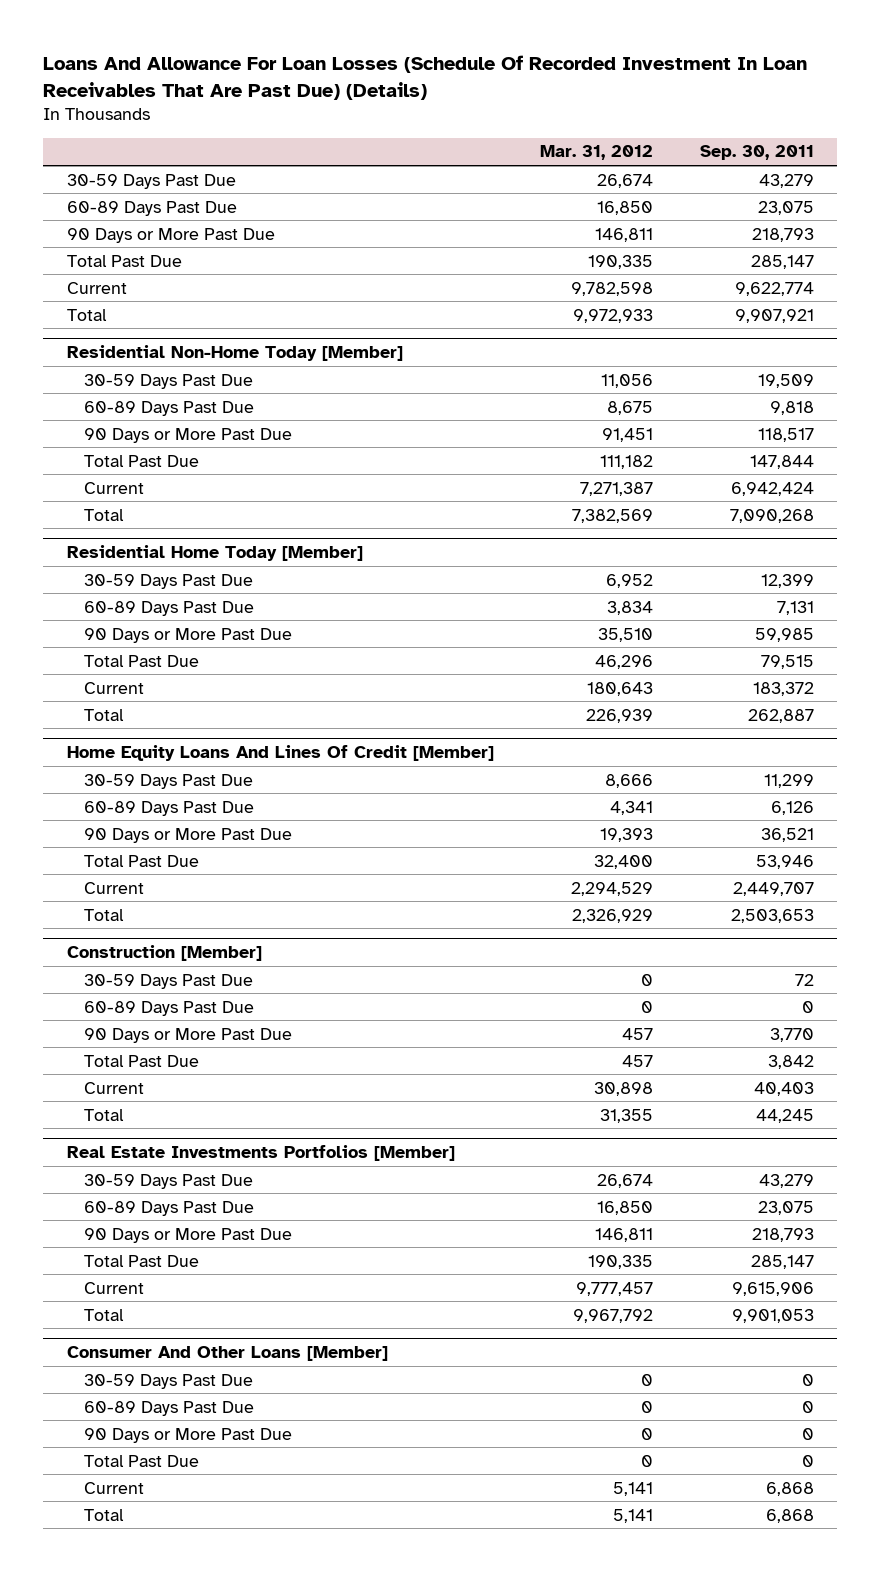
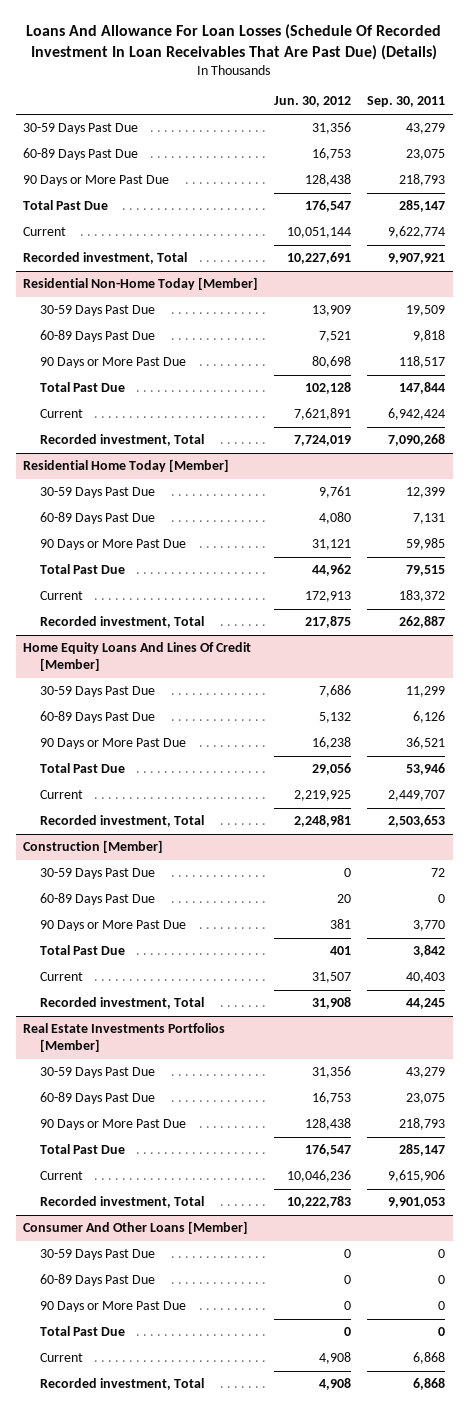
[540,145,654,161] Mar. 31, 2012 -> none
none -> [274,96,352,108] Jun. 30, 2012
[66,308,107,321] Total -> [23,252,188,265] Recorded investment, Total
[83,508,124,521] Total -> [40,434,205,447] Recorded investment, Total
[83,708,124,721] Total -> [40,616,205,629] Recorded investment, Total
[83,908,124,921] Total -> [40,815,205,828] Recorded investment, Total
[83,1108,124,1121] Total -> [40,997,205,1010] Recorded investment, Total
[83,1308,124,1321] Total -> [40,1196,205,1209] Recorded investment, Total
[83,1508,124,1521] Total -> [40,1378,205,1391] Recorded investment, Total

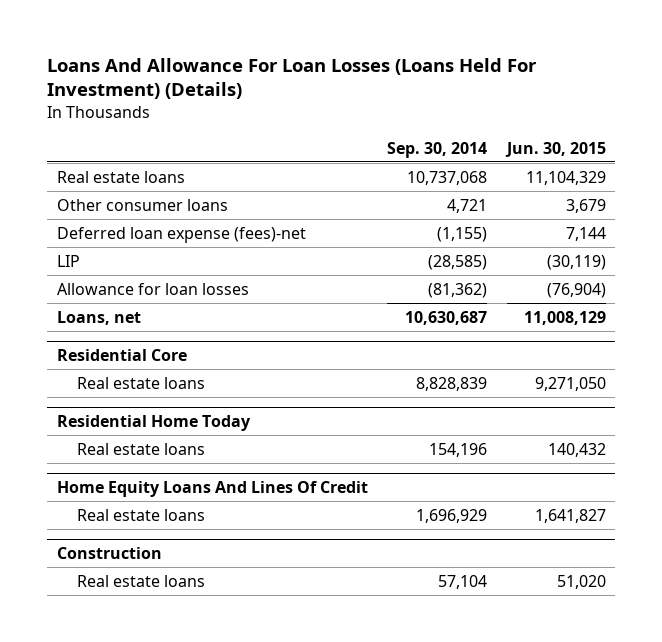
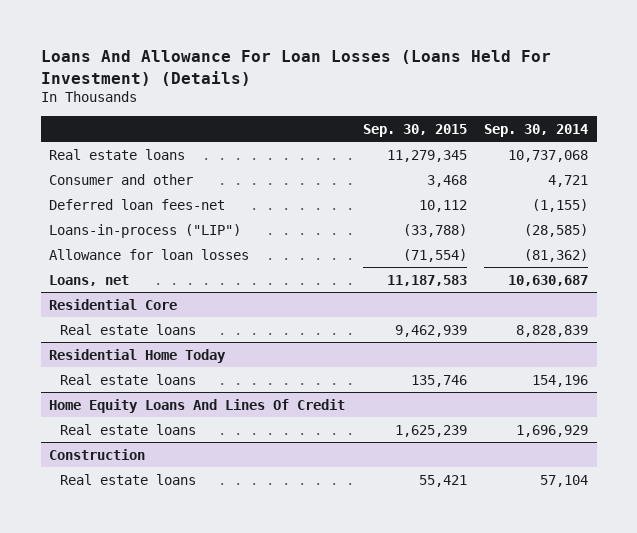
[504,141,606,157] Jun. 30, 2015 -> none
none -> [362,123,467,137] Sep. 30, 2015
[56,198,228,211] Other consumer loans -> [49,173,194,185] Consumer and other
[56,226,306,243] Deferred loan expense (fees)-net -> [49,198,226,210] Deferred loan fees-net
[56,254,80,267] LIP -> [49,223,242,238] Loans-in-process ("LIP")

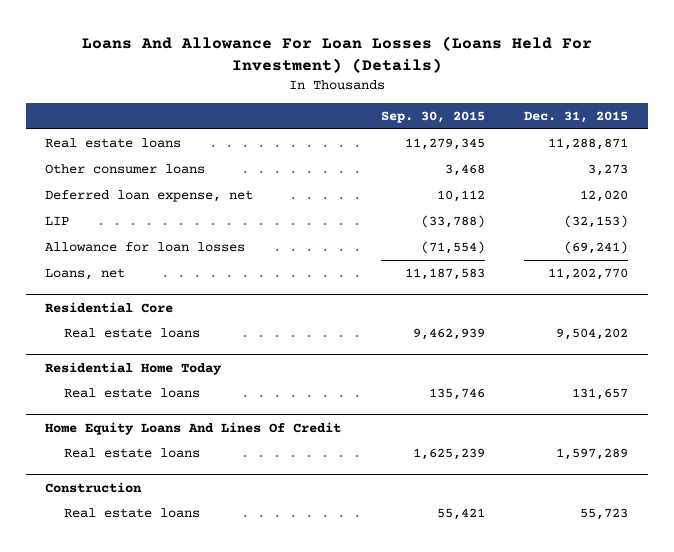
[484,123,589,137] Sep. 30, 2014 -> none
none -> [524,111,629,124] Dec. 31, 2015
[49,173,194,185] Consumer and other -> [45,164,206,175] Other consumer loans
[49,198,226,210] Deferred loan fees-net -> [45,190,254,203] Deferred loan expense, net
[49,223,242,238] Loans-in-process ("LIP") -> [45,216,70,226] LIP

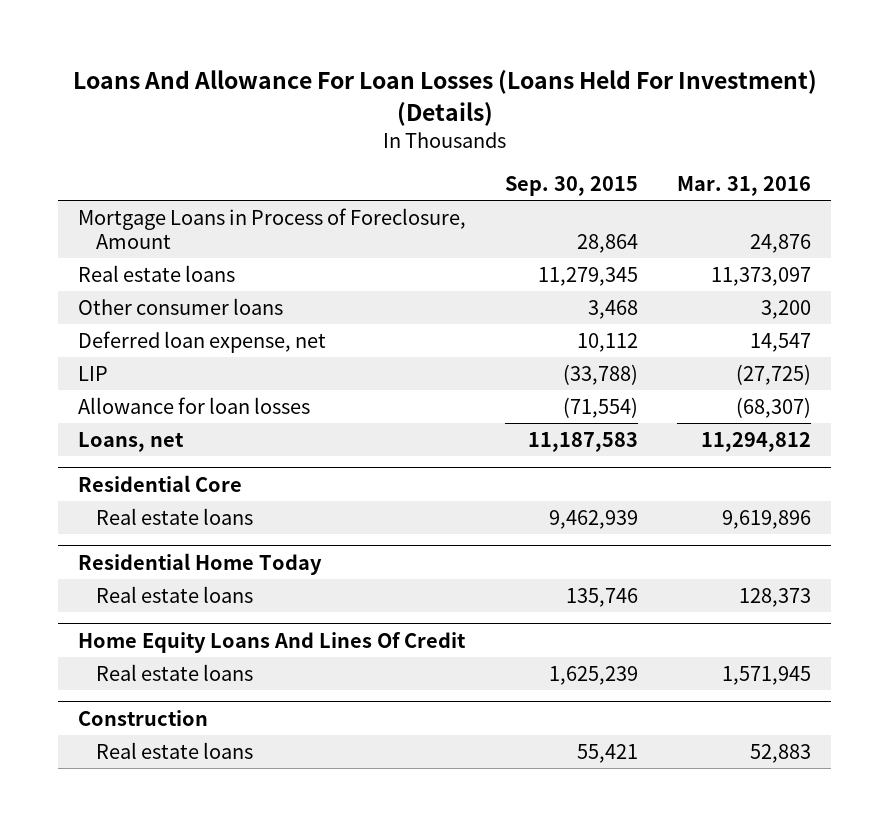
[524,111,629,124] Dec. 31, 2015 -> none
none -> [677,176,812,197] Mar. 31, 2016
none -> [77,207,466,249] Mortgage Loans in Process of Foreclosure, Amount

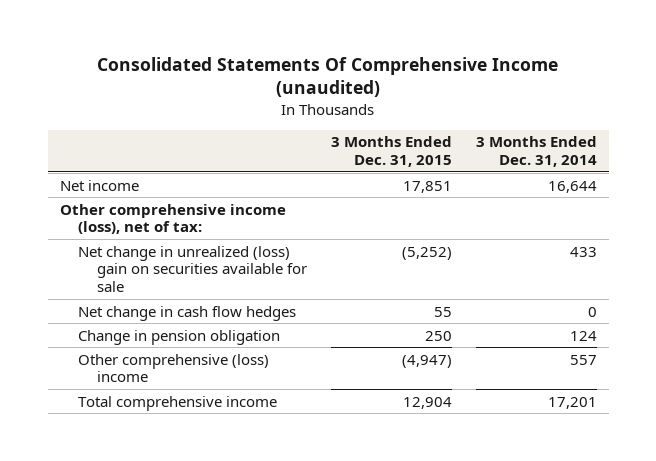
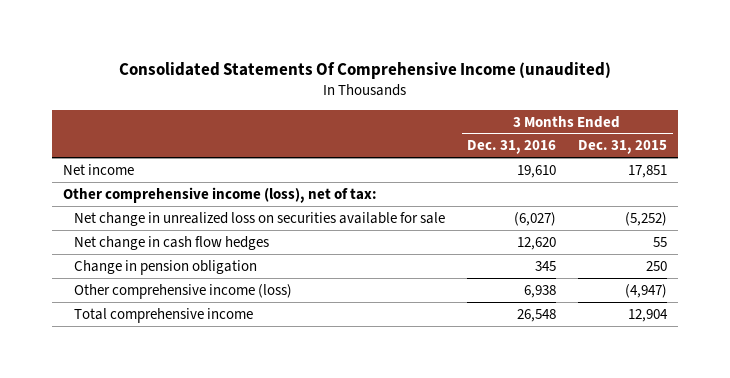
[475,136,597,168] 3 Months Ended Dec. 31, 2014 -> none
none -> [467,140,557,155] Dec. 31, 2016
[78,245,308,293] Net change in unrealized (loss) gain on securities available for sale -> [74,211,446,226] Net change in unrealized loss on securities available for sale
[78,353,270,383] Other comprehensive (loss) income -> [74,283,293,299] Other comprehensive income (loss)

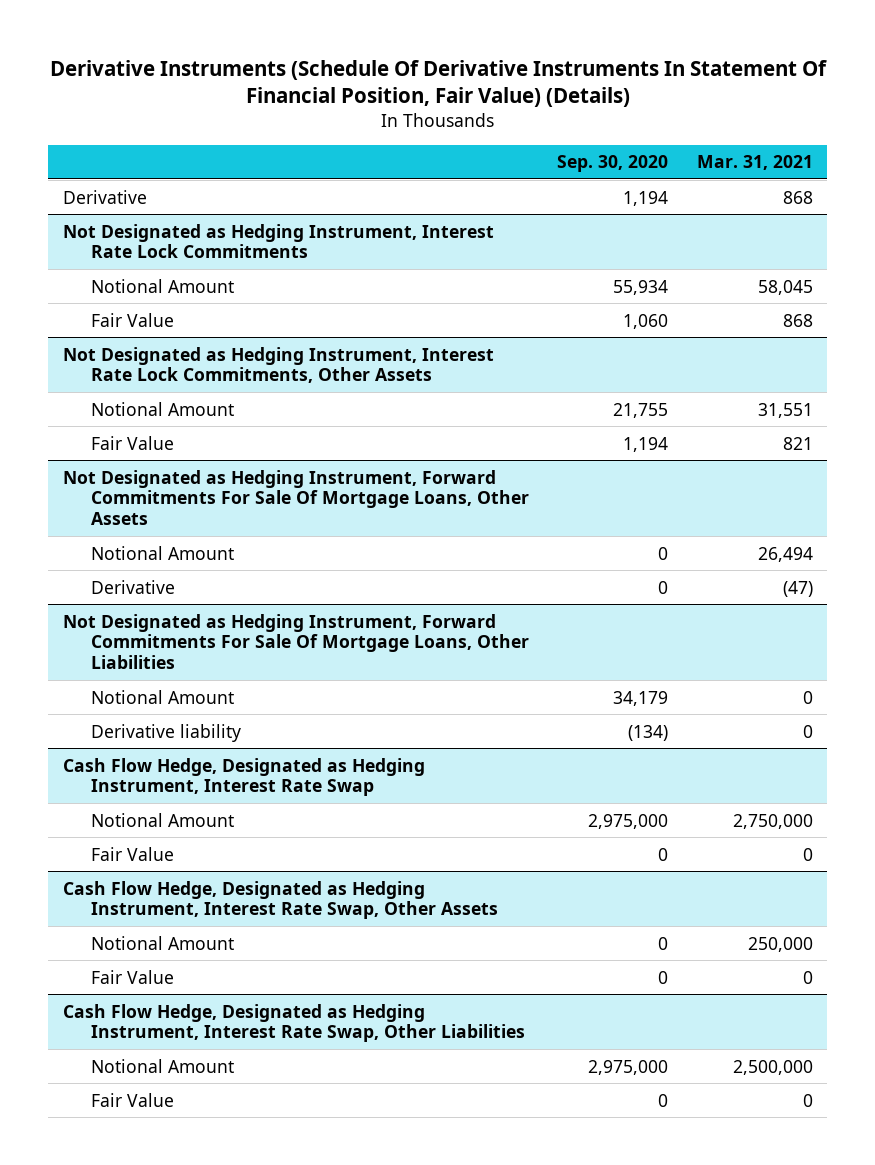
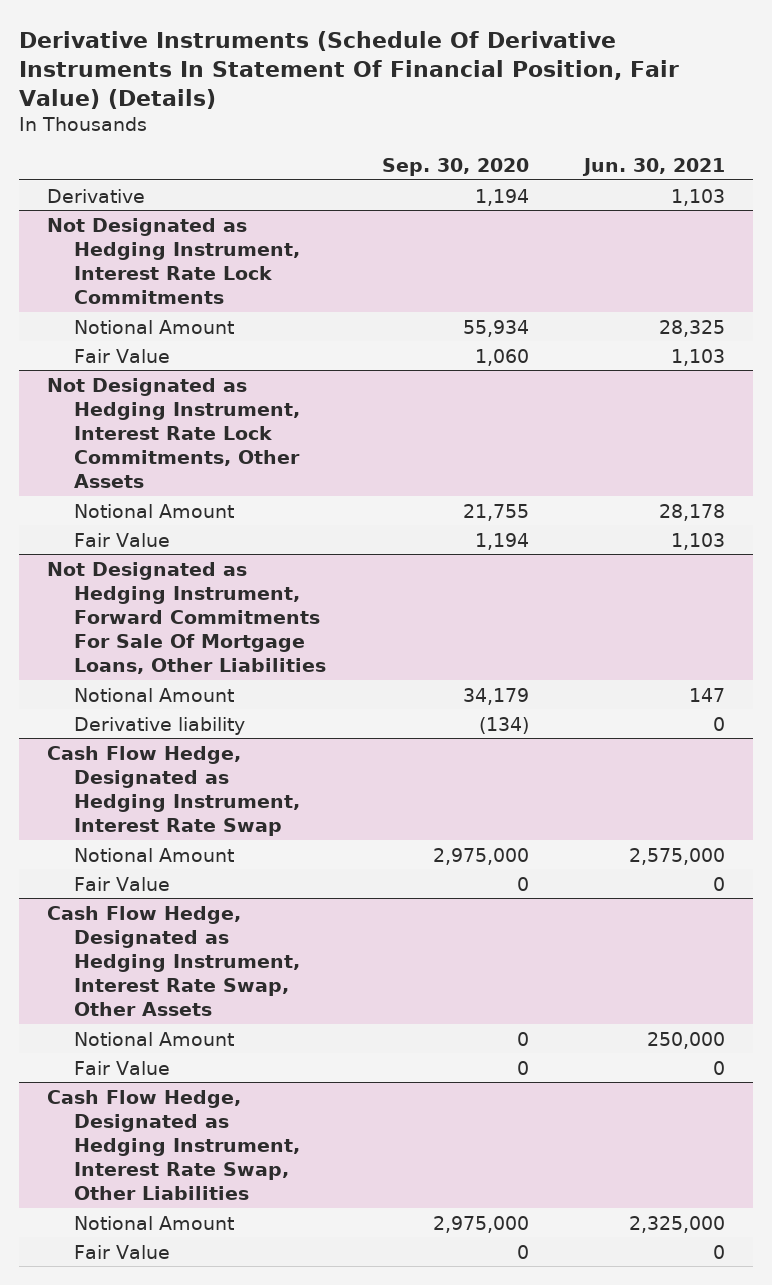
[696,155,813,171] Mar. 31, 2021 -> none
none -> [582,157,726,176] Jun. 30, 2021
[62,469,529,526] Not Designated as Hedging Instrument, Forward Commitments For Sale Of Mortgage Loans, Other Assets -> none
[90,545,234,560] Notional Amount -> none
[90,579,175,594] Derivative -> none

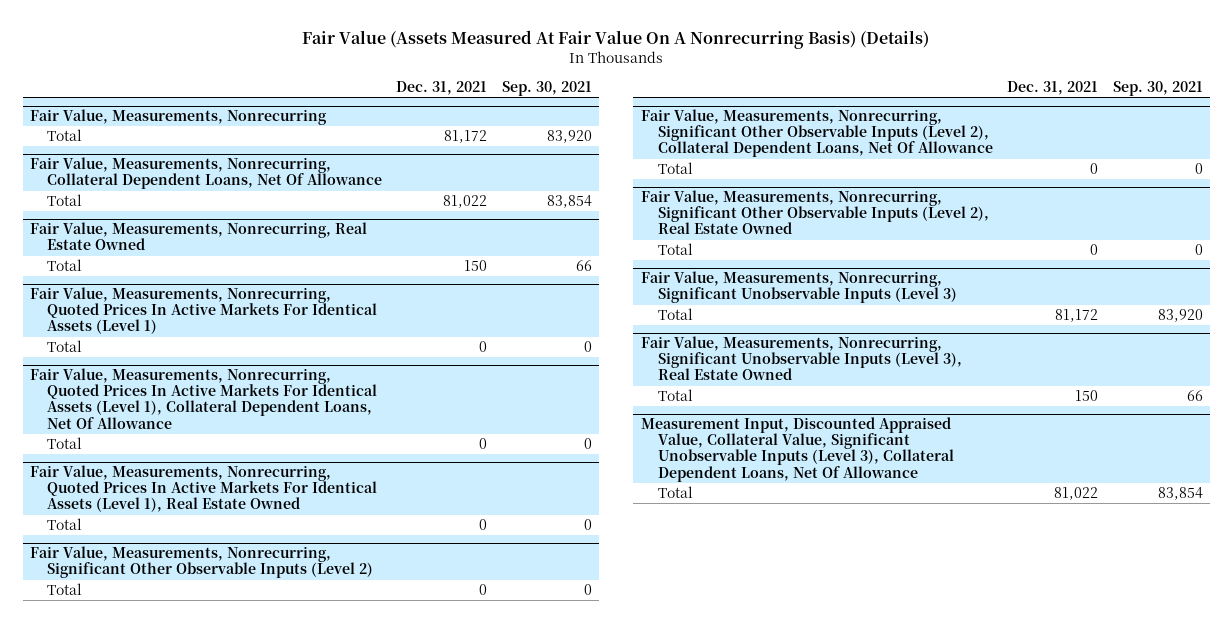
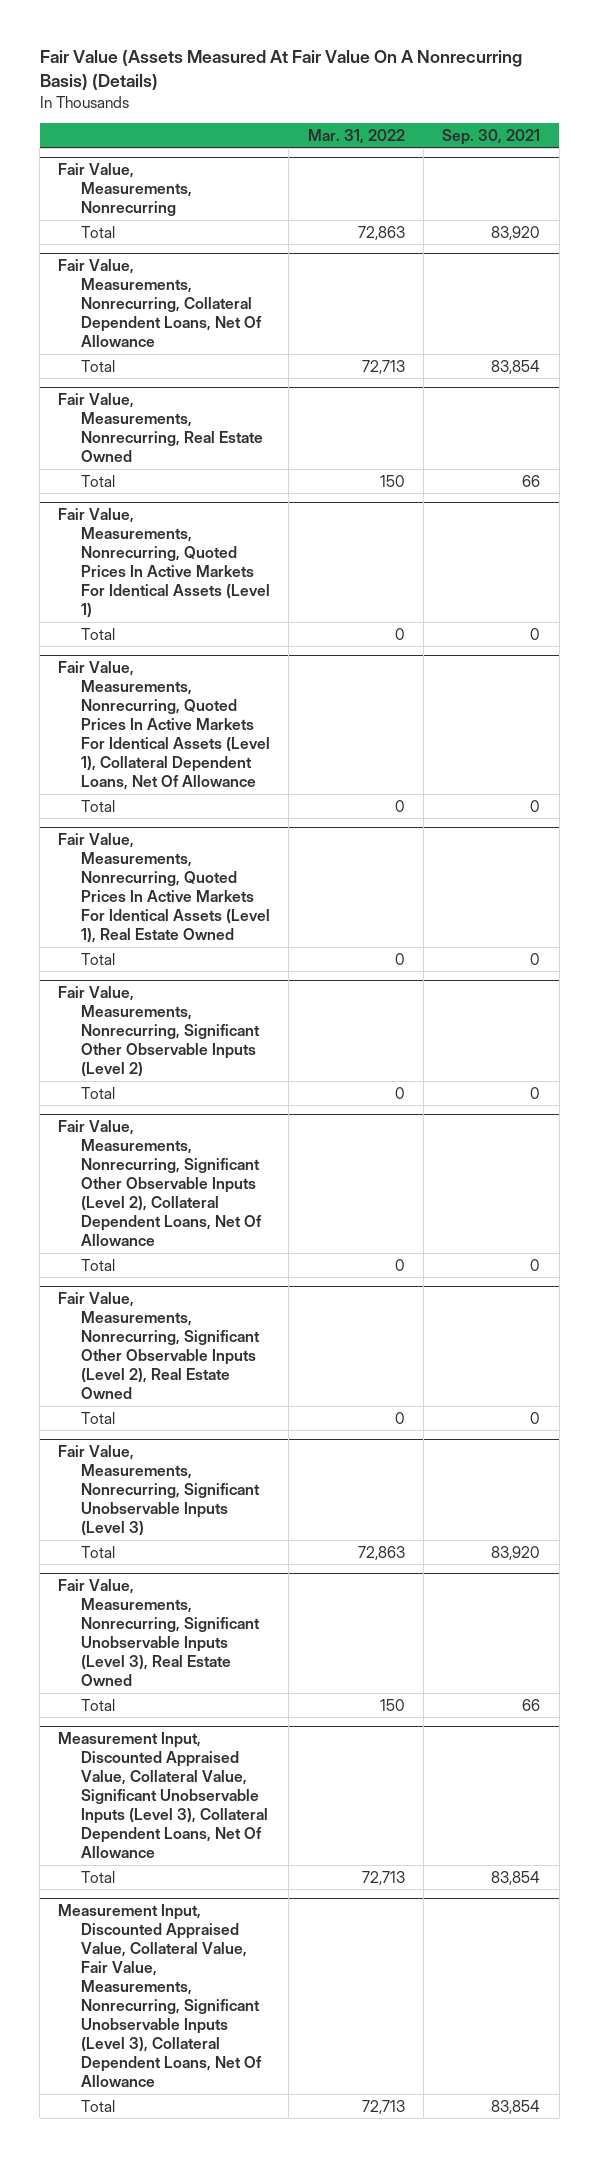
[396,80,488,95] Dec. 31, 2021 -> none
none -> [307,129,405,145] Mar. 31, 2022
none -> [58,1904,263,2088] Measurement Input, Discounted Appraised Value, Collateral Value, Fair Value, Measurements, Nonrecurring, Significant Unobservable Inputs (Level 3), Collateral Dependent Loans, Net Of Allowance
none -> [81,2099,116,2112] Total

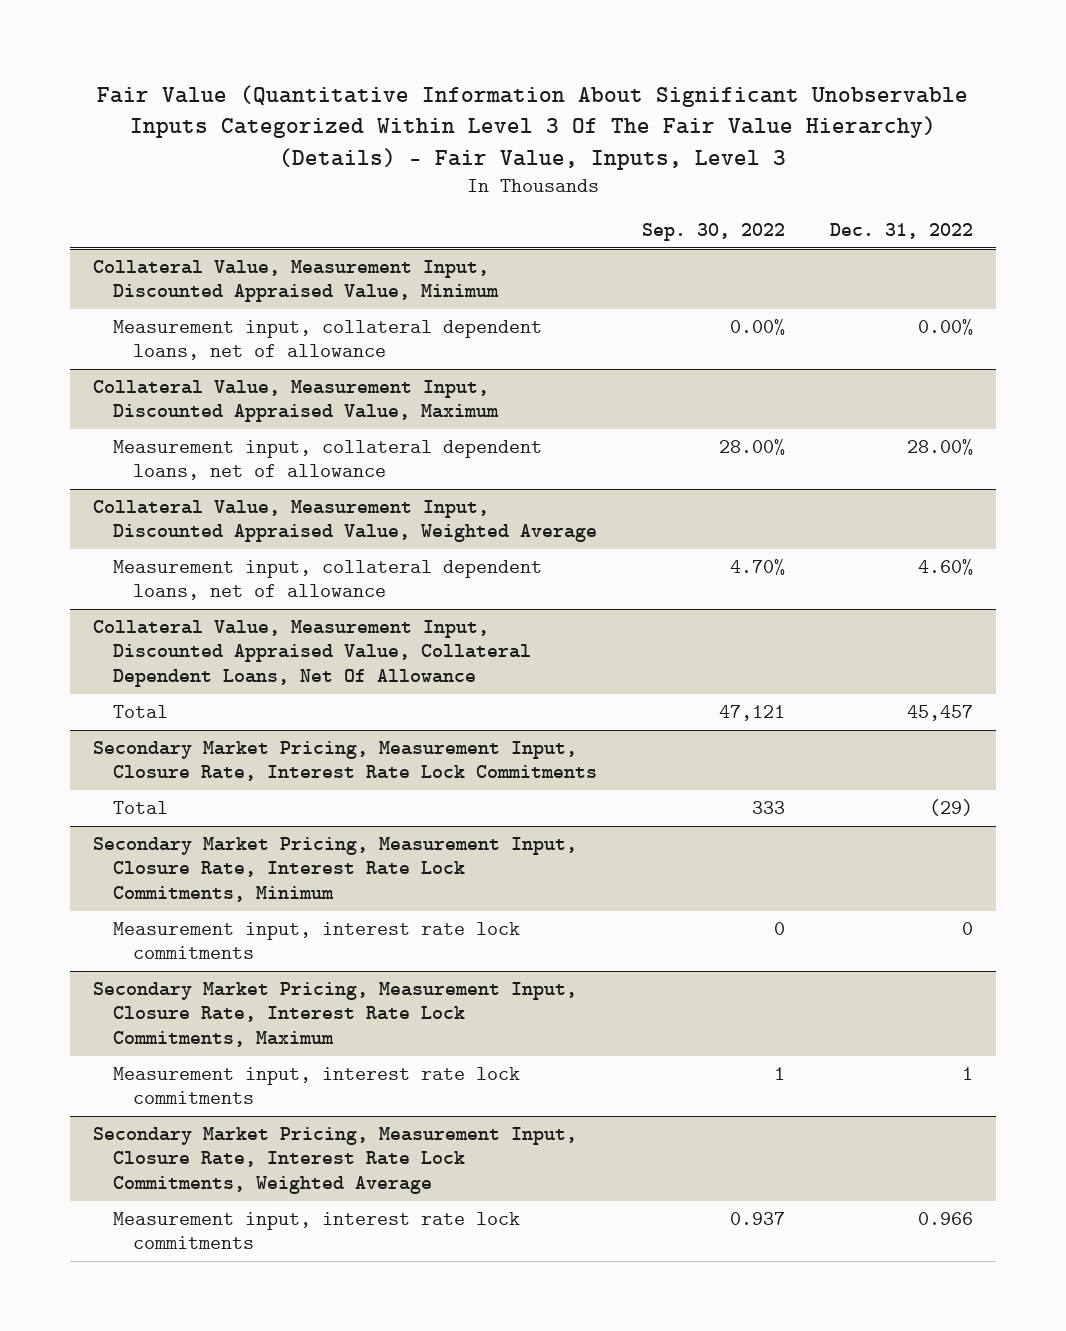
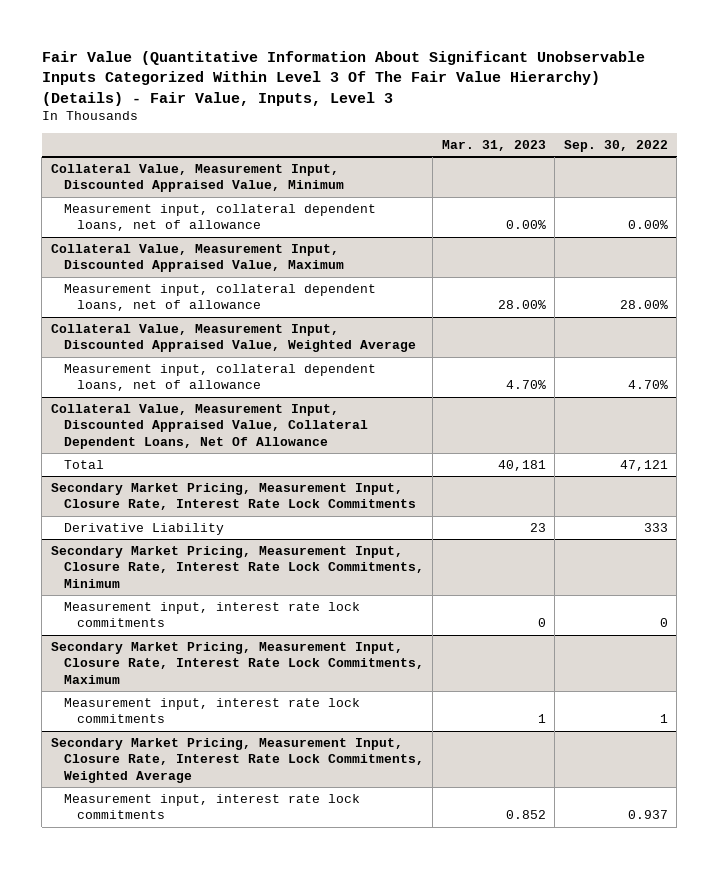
[829,223,973,240] Dec. 31, 2022 -> none
none -> [441,140,546,152] Mar. 31, 2023
[112,800,168,814] Total -> [63,522,224,535] Derivative Liability

